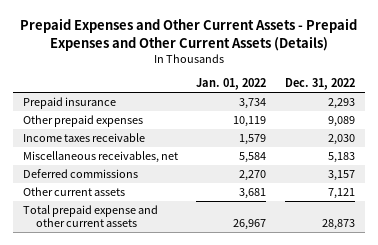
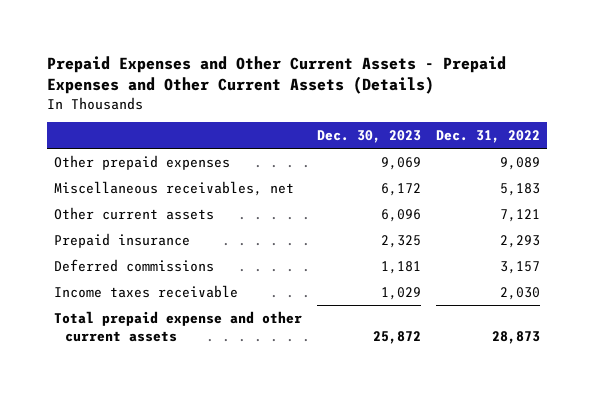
[196,78,267,91] Jan. 01, 2022 -> none
none -> [317,130,422,144] Dec. 30, 2023
[22,97,116,110] Prepaid insurance -> [54,232,191,248] Prepaid insurance
[22,169,138,179] Deferred commissions -> [54,258,215,272] Deferred commissions
[22,133,145,143] Income taxes receivable -> [54,284,239,298] Income taxes receivable

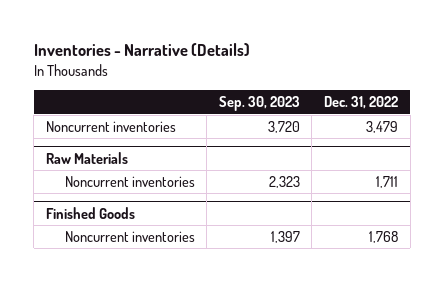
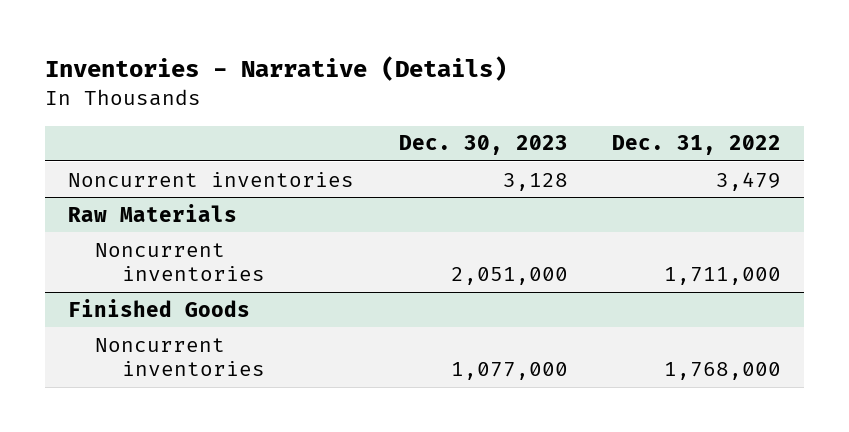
[218,96,300,112] Sep. 30, 2023 -> none
none -> [398,135,568,156] Dec. 30, 2023
[376,175,399,188] 1,711 -> [664,267,782,286] 1,711,000
[369,230,399,243] 1,768 -> [664,362,782,381] 1,768,000

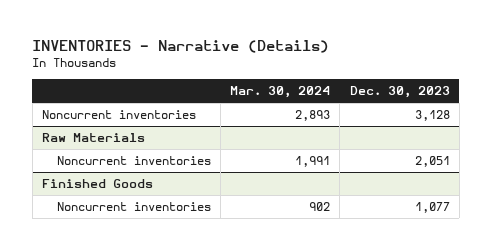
[45,56,508,82] Inventories - Narrative (Details) -> [32,39,330,53] INVENTORIES - Narrative (Details)
[612,135,782,156] Dec. 31, 2022 -> none
none -> [230,86,331,99] Mar. 30, 2024
[450,267,568,286] 2,051,000 -> [414,156,450,168] 2,051
[450,362,568,381] 1,077,000 -> [414,202,450,214] 1,077

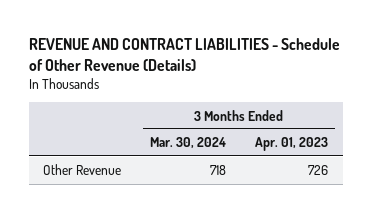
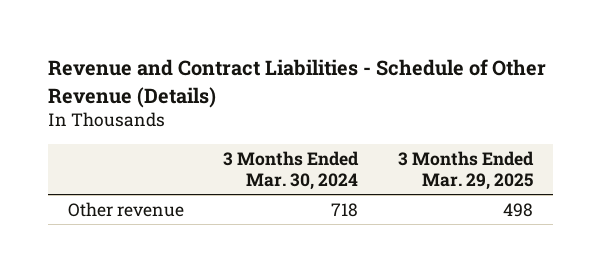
[28,37,340,71] REVENUE AND CONTRACT LIABILITIES - Schedule of Other Revenue (Details) -> [47,59,546,108] Revenue and Contract Liabilities - Schedule of Other Revenue (Details)
[255,137,329,152] Apr. 01, 2023 -> none
none -> [398,150,535,190] 3 Months Ended Mar. 29, 2025
[43,164,122,176] Other Revenue -> [67,201,184,217] Other revenue

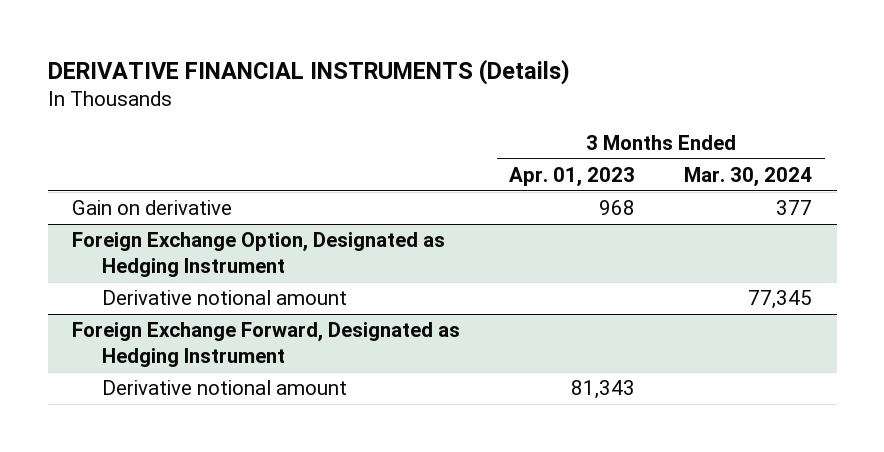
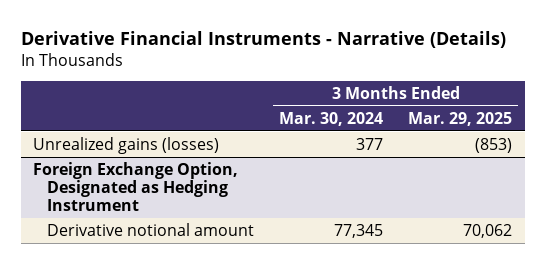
[47,58,570,85] DERIVATIVE FINANCIAL INSTRUMENTS (Details) -> [20,30,506,48] Derivative Financial Instruments - Narrative (Details)
[509,167,636,188] Apr. 01, 2023 -> none
none -> [408,111,513,126] Mar. 29, 2025
[72,200,233,216] Gain on derivative -> [33,136,220,154] Unrealized gains (losses)
[72,322,461,367] Foreign Exchange Forward, Designated as Hedging Instrument -> none
[102,380,348,396] Derivative notional amount -> none

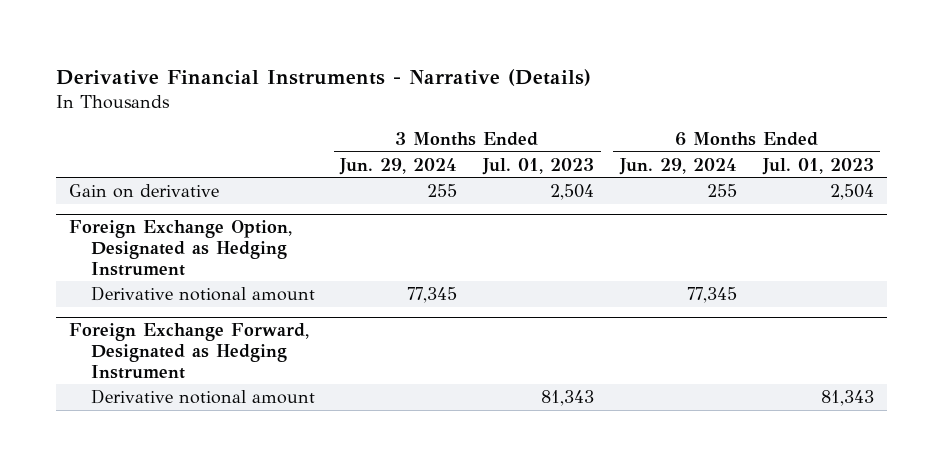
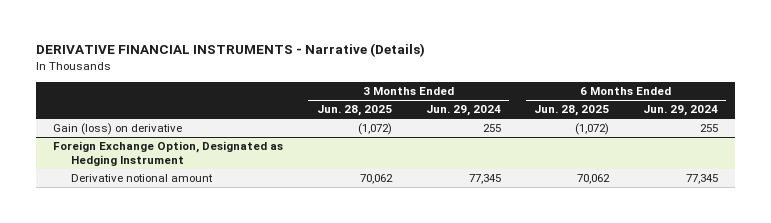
[56,69,592,87] Derivative Financial Instruments - Narrative (Details) -> [36,43,426,58] DERIVATIVE FINANCIAL INSTRUMENTS - Narrative (Details)
[482,157,595,175] Jul. 01, 2023 -> none
[761,157,874,175] Jul. 01, 2023 -> none
none -> [316,105,392,117] Jun. 28, 2025
none -> [534,105,610,117] Jun. 28, 2025
[69,184,220,199] Gain on derivative -> [53,123,183,136] Gain (loss) on derivative
[69,323,310,379] Foreign Exchange Forward, Designated as Hedging Instrument -> none
[90,389,315,405] Derivative notional amount -> none

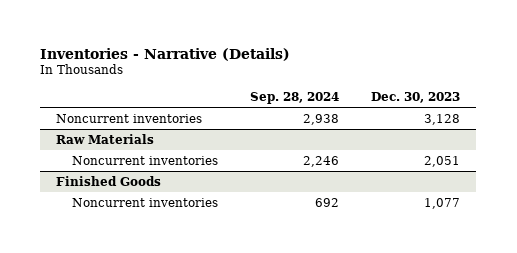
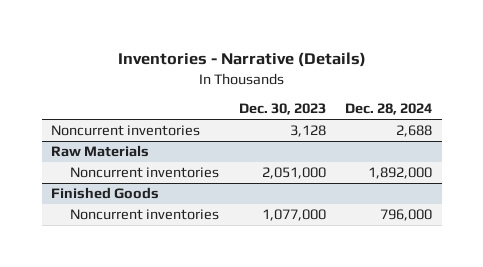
[250,92,340,105] Sep. 28, 2024 -> none
none -> [345,103,433,116] Dec. 28, 2024
[424,155,461,167] 2,051 -> [261,167,326,180] 2,051,000
[424,197,461,209] 1,077 -> [261,209,326,222] 1,077,000

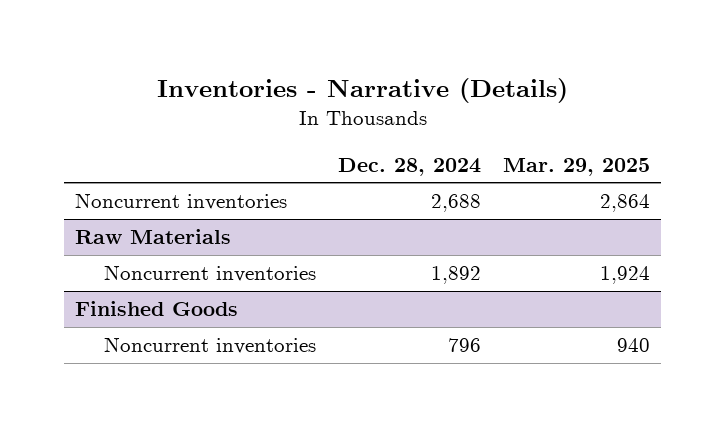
[238,103,326,116] Dec. 30, 2023 -> none
none -> [503,157,651,176] Mar. 29, 2025
[368,167,433,180] 1,892,000 -> [431,266,482,285] 1,892
[380,209,433,222] 796,000 -> [448,338,482,353] 796

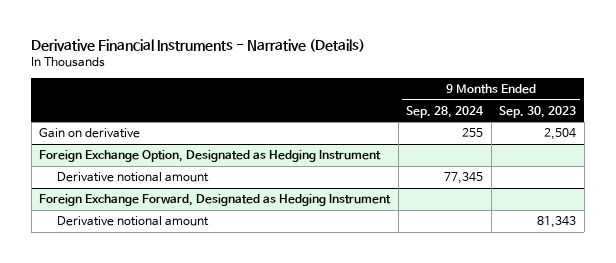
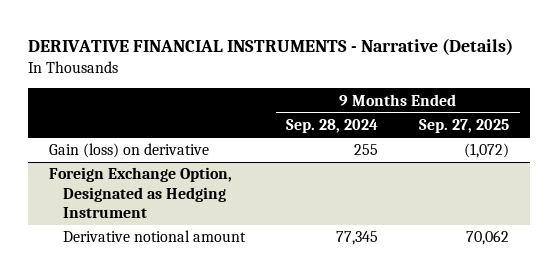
[31,38,366,52] Derivative Financial Instruments - Narrative (Details) -> [28,38,514,56] DERIVATIVE FINANCIAL INSTRUMENTS - Narrative (Details)
[499,105,577,118] Sep. 30, 2023 -> none
none -> [419,119,510,134] Sep. 27, 2025
[39,128,141,139] Gain on derivative -> [48,143,209,159] Gain (loss) on derivative
[39,194,392,207] Foreign Exchange Forward, Designated as Hedging Instrument -> none
[57,216,210,227] Derivative notional amount -> none

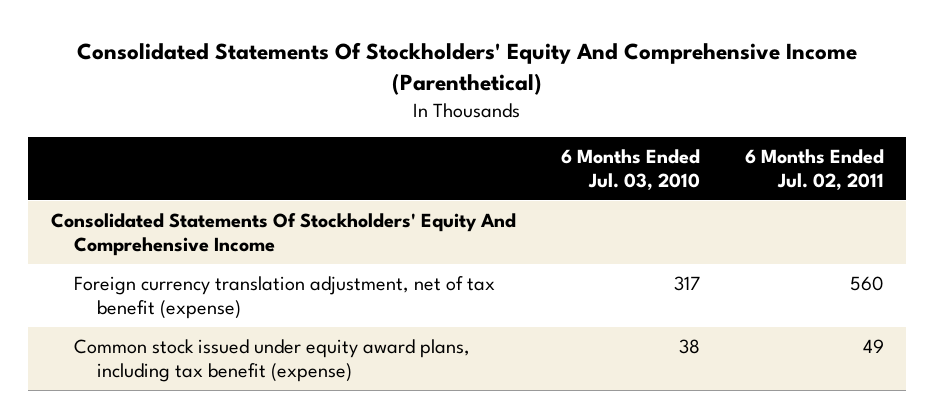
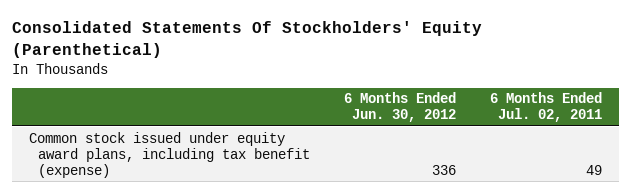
[77,42,858,95] Consolidated Statements Of Stockholders' Equity And Comprehensive Income (Parenthetical) -> [11,21,482,58] Consolidated Statements Of Stockholders' Equity (Parenthetical)
[560,148,700,190] 6 Months Ended Jul. 03, 2010 -> none
none -> [344,92,457,123] 6 Months Ended Jun. 30, 2012
[50,212,516,257] Consolidated Statements Of Stockholders' Equity And Comprehensive Income -> none
[73,275,495,320] Foreign currency translation adjustment, net of tax benefit (expense) -> none

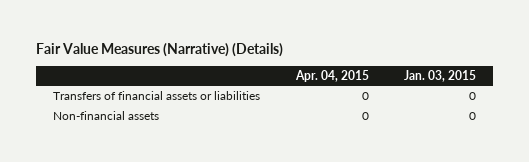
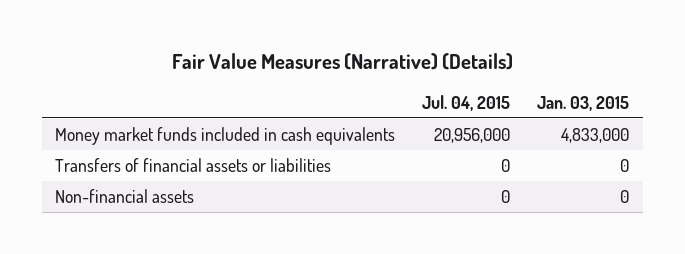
[294,69,369,82] Apr. 04, 2015 -> none
none -> [422,95,511,112] Jul. 04, 2015
none -> [55,126,396,145] Money market funds included in cash equivalents

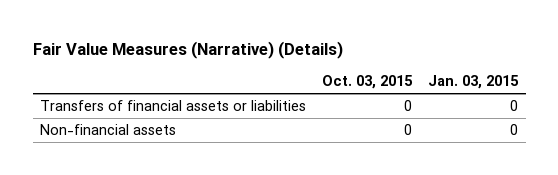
[422,95,511,112] Jul. 04, 2015 -> none
none -> [322,75,414,90] Oct. 03, 2015
[55,126,396,145] Money market funds included in cash equivalents -> none

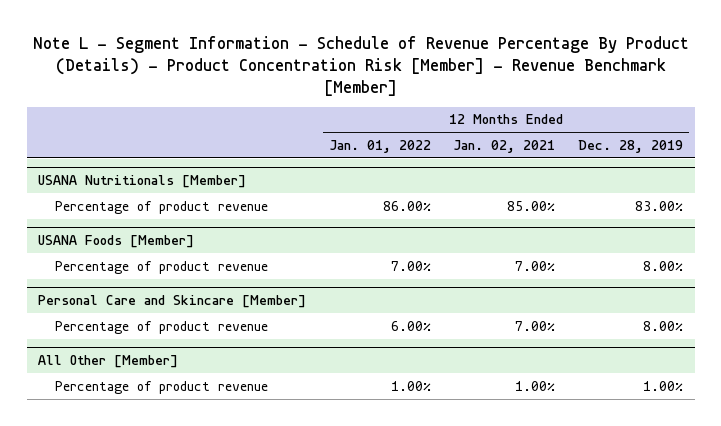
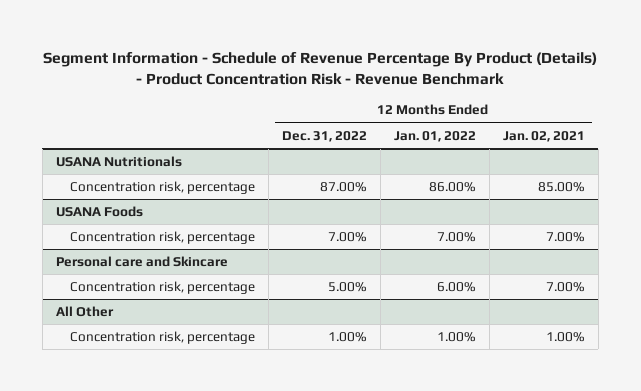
[32,35,689,96] Note L - Segment Information - Schedule of Revenue Percentage By Product (Details) - Product Concentration Risk [Member] - Revenue Benchmark [Member] -> [43,52,598,86] Segment Information - Schedule of Revenue Percentage By Product (Details) - Product Concentration Risk - Revenue Benchmark
[578,139,684,153] Dec. 28, 2019 -> none
none -> [281,130,367,142] Dec. 31, 2022
[38,175,247,189] USANA Nutritionals [Member] -> [55,156,182,168] USANA Nutritionals
[55,200,269,214] Percentage of product revenue -> [70,181,256,195] Concentration risk, percentage
[38,235,195,249] USANA Foods [Member] -> [55,206,143,218] USANA Foods
[55,260,269,274] Percentage of product revenue -> [70,231,256,245] Concentration risk, percentage
[38,295,307,309] Personal Care and Skincare [Member] -> [55,256,228,268] Personal care and Skincare
[55,320,269,334] Percentage of product revenue -> [70,281,256,295] Concentration risk, percentage
[38,355,179,369] All Other [Member] -> [55,306,114,318] All Other
[55,380,269,394] Percentage of product revenue -> [70,331,256,345] Concentration risk, percentage

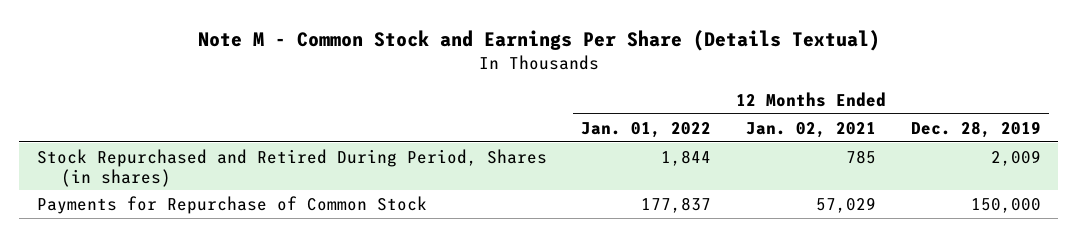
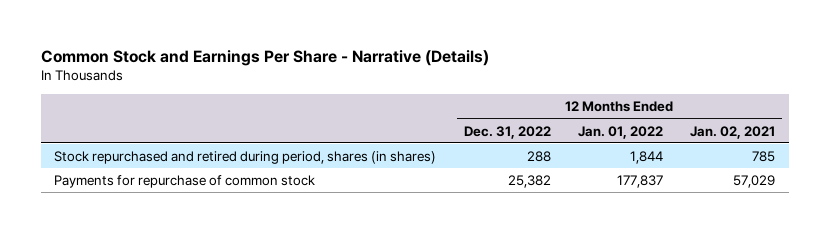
[197,29,880,51] Note M - Common Stock and Earnings Per Share (Details Textual) -> [40,49,489,66] Common Stock and Earnings Per Share - Narrative (Details)
[910,120,1041,138] Dec. 28, 2019 -> none
none -> [463,125,551,139] Dec. 31, 2022
[36,148,547,187] Stock Repurchased and Retired During Period, Shares (in shares) -> [54,151,437,165] Stock repurchased and retired during period, shares (in shares)
[36,195,427,214] Payments for Repurchase of Common Stock -> [54,175,316,189] Payments for repurchase of common stock

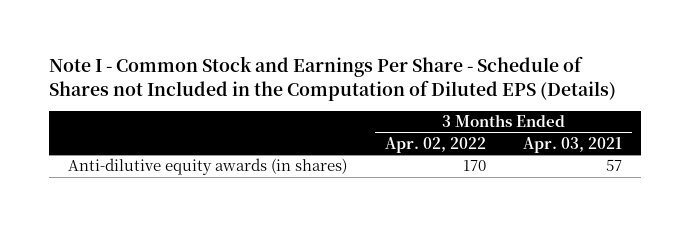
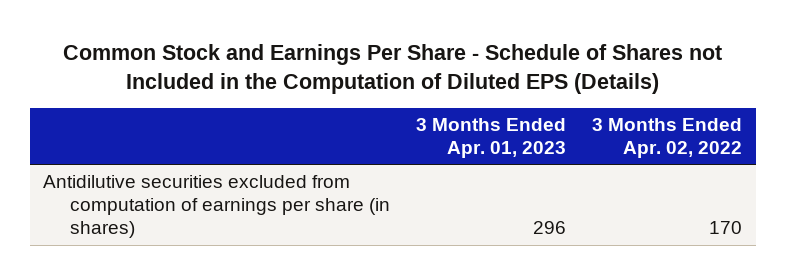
[48,56,616,101] Note I - Common Stock and Earnings Per Share - Schedule of Shares not Included in the Computation of Diluted EPS (Details) -> [62,43,722,94] Common Stock and Earnings Per Share - Schedule of Shares not Included in the Computation of Diluted EPS (Details)
[523,136,623,153] Apr. 03, 2021 -> none
none -> [416,117,567,158] 3 Months Ended Apr. 01, 2023
[67,158,347,176] Anti-dilutive equity awards (in shares) -> [43,175,391,239] Antidilutive securities excluded from computation of earnings per share (in shares)

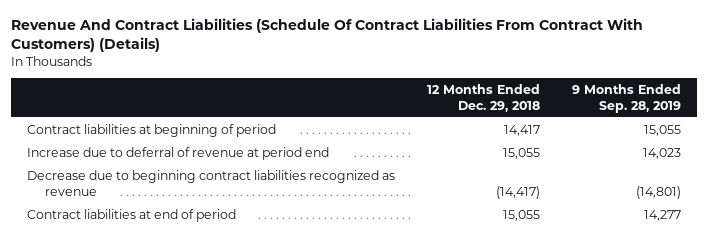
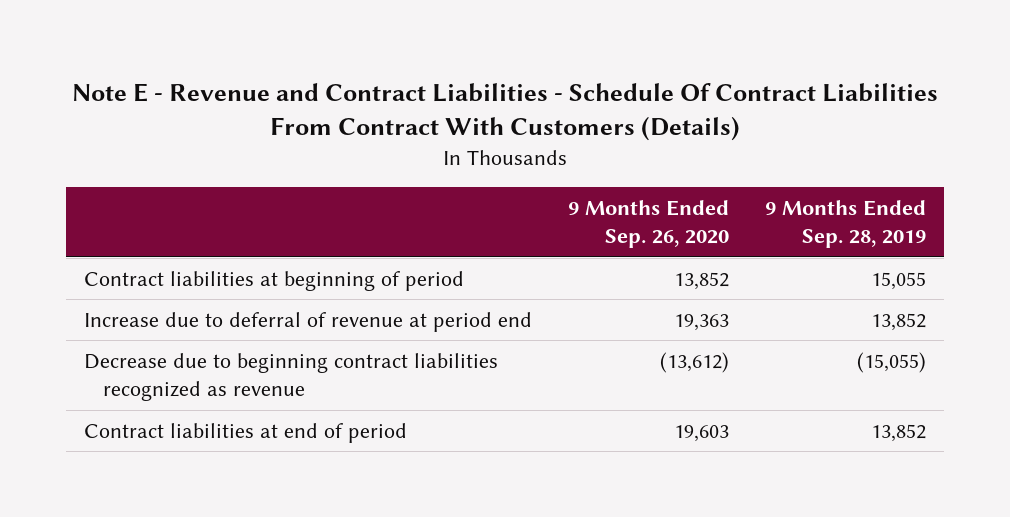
[11,18,644,53] Revenue And Contract Liabilities (Schedule Of Contract Liabilities From Contract With Customers) (Details) -> [71,82,938,142] Note E - Revenue and Contract Liabilities - Schedule Of Contract Liabilities From Contract With Customers (Details)
[427,83,541,112] 12 Months Ended Dec. 29, 2018 -> none
none -> [567,199,729,249] 9 Months Ended Sep. 26, 2020
[643,147,682,159] 14,023 -> [870,312,926,331] 13,852
[636,185,682,199] (14,801) -> [856,351,926,373] (15,055)
[644,209,682,221] 14,277 -> [870,423,926,442] 13,852

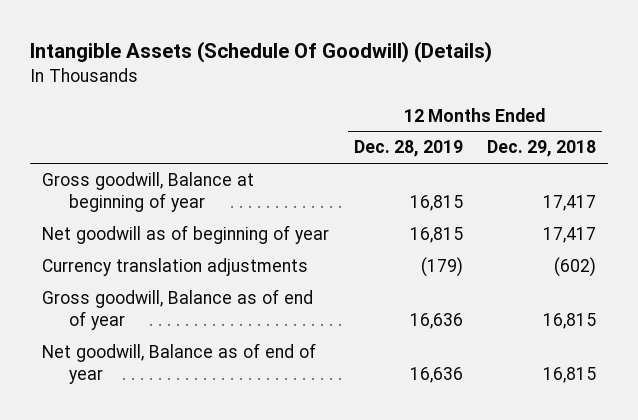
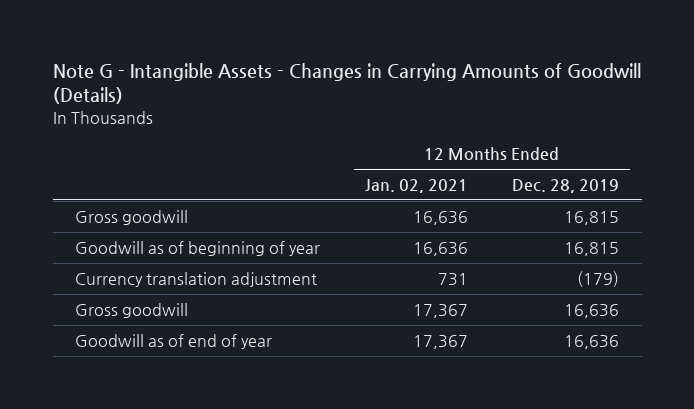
[30,40,493,63] Intangible Assets (Schedule Of Goodwill) (Details) -> [52,63,641,105] Note G - Intangible Assets - Changes in Carrying Amounts of Goodwill (Details)
[487,140,597,158] Dec. 29, 2018 -> none
none -> [364,178,468,193] Jan. 02, 2021
[42,172,255,212] Gross goodwill, Balance at beginning of year -> [75,209,189,225] Gross goodwill
[42,225,330,245] Net goodwill as of beginning of year -> [75,240,321,256] Goodwill as of beginning of year
[42,258,309,277] Currency translation adjustments -> [75,271,318,287] Currency translation adjustment
[42,289,314,330] Gross goodwill, Balance as of end of year -> [75,302,189,318] Gross goodwill
[42,343,317,384] Net goodwill, Balance as of end of year -> [75,333,273,349] Goodwill as of end of year

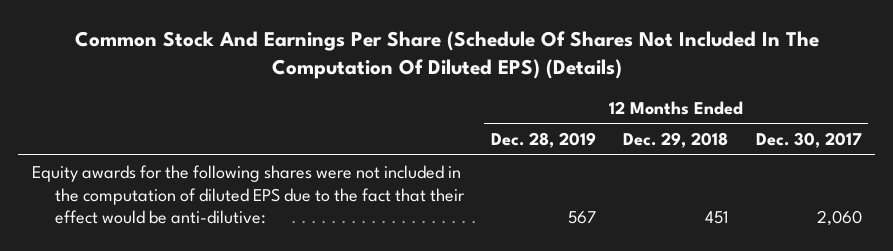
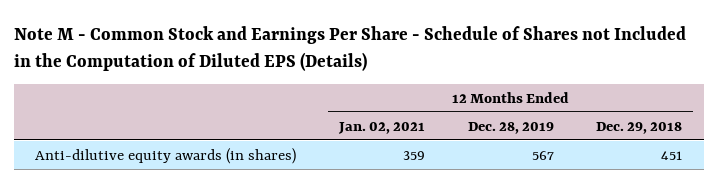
[74,31,819,80] Common Stock And Earnings Per Share (Schedule Of Shares Not Included In The Computation Of Diluted EPS) (Details) -> [13,26,686,71] Note M - Common Stock and Earnings Per Share - Schedule of Shares not Included in the Computation of Diluted EPS (Details)
[755,132,862,149] Dec. 30, 2017 -> none
none -> [337,121,425,134] Jan. 02, 2021
[31,164,465,225] Equity awards for the following shares were not included in the computation of diluted EPS due to the fact that their effect would be anti-dilutive: -> [35,147,297,164] Anti-dilutive equity awards (in shares)

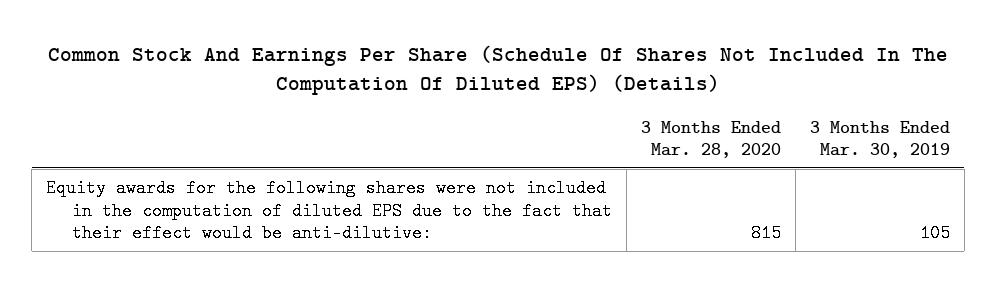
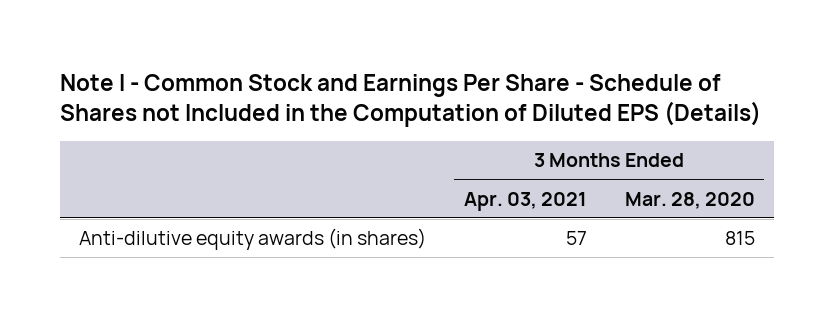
[47,44,948,95] Common Stock And Earnings Per Share (Schedule Of Shares Not Included In The Computation Of Diluted EPS) (Details) -> [60,73,762,128] Note I - Common Stock and Earnings Per Share - Schedule of Shares not Included in the Computation of Diluted EPS (Details)
[809,120,950,158] 3 Months Ended Mar. 30, 2019 -> none
none -> [463,191,587,211] Apr. 03, 2021
[46,179,612,242] Equity awards for the following shares were not included in the computation of diluted EPS due to the fact that their effect would be anti-dilutive: -> [79,228,427,251] Anti-dilutive equity awards (in shares)

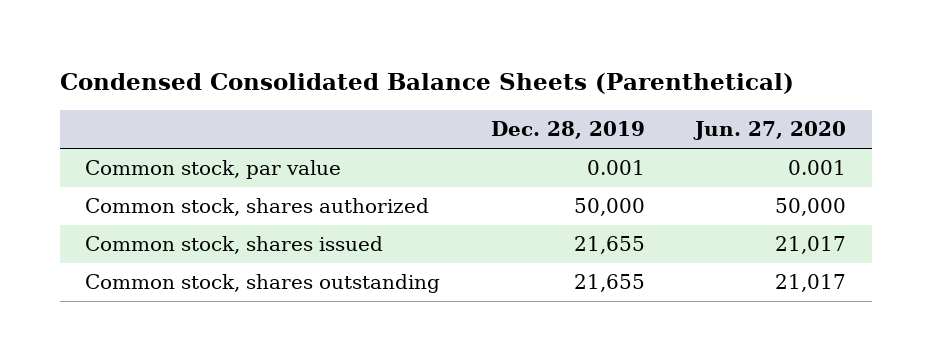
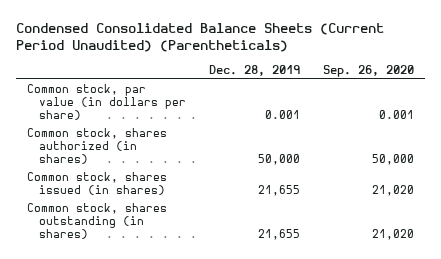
[59,73,794,95] Condensed Consolidated Balance Sheets (Parenthetical) -> [16,22,385,52] Condensed Consolidated Balance Sheets (Current Period Unaudited) (Parentheticals)
[693,121,847,141] Jun. 27, 2020 -> none
none -> [322,64,414,77] Sep. 26, 2020
[85,160,342,180] Common stock, par value -> [27,84,187,121] Common stock, par value (in dollars per share)
[85,198,430,217] Common stock, shares authorized -> [27,128,168,165] Common stock, shares authorized (in shares)
[85,236,384,255] Common stock, shares issued -> [27,172,168,196] Common stock, shares issued (in shares)
[85,274,441,294] Common stock, shares outstanding -> [27,203,168,240] Common stock, shares outstanding (in shares)

